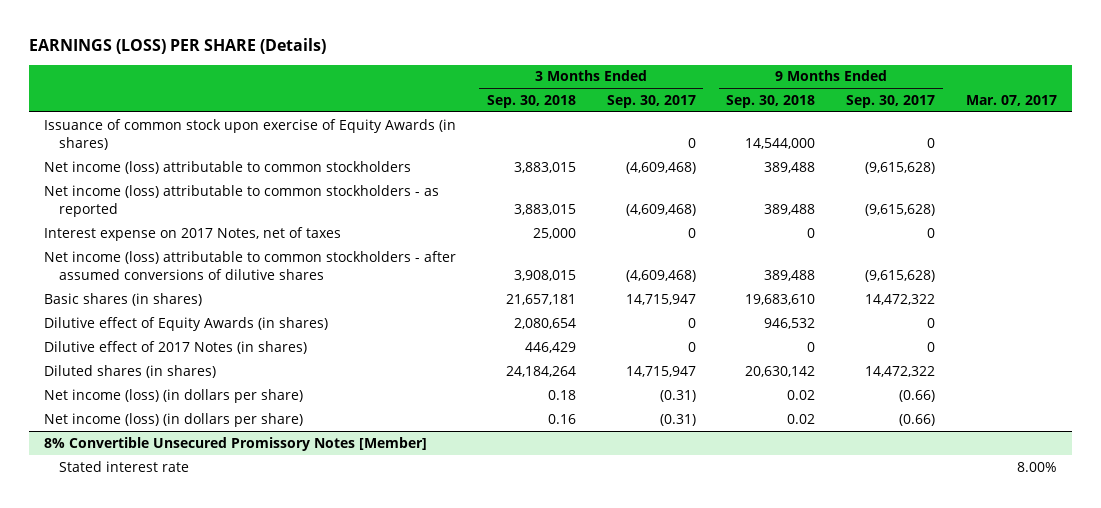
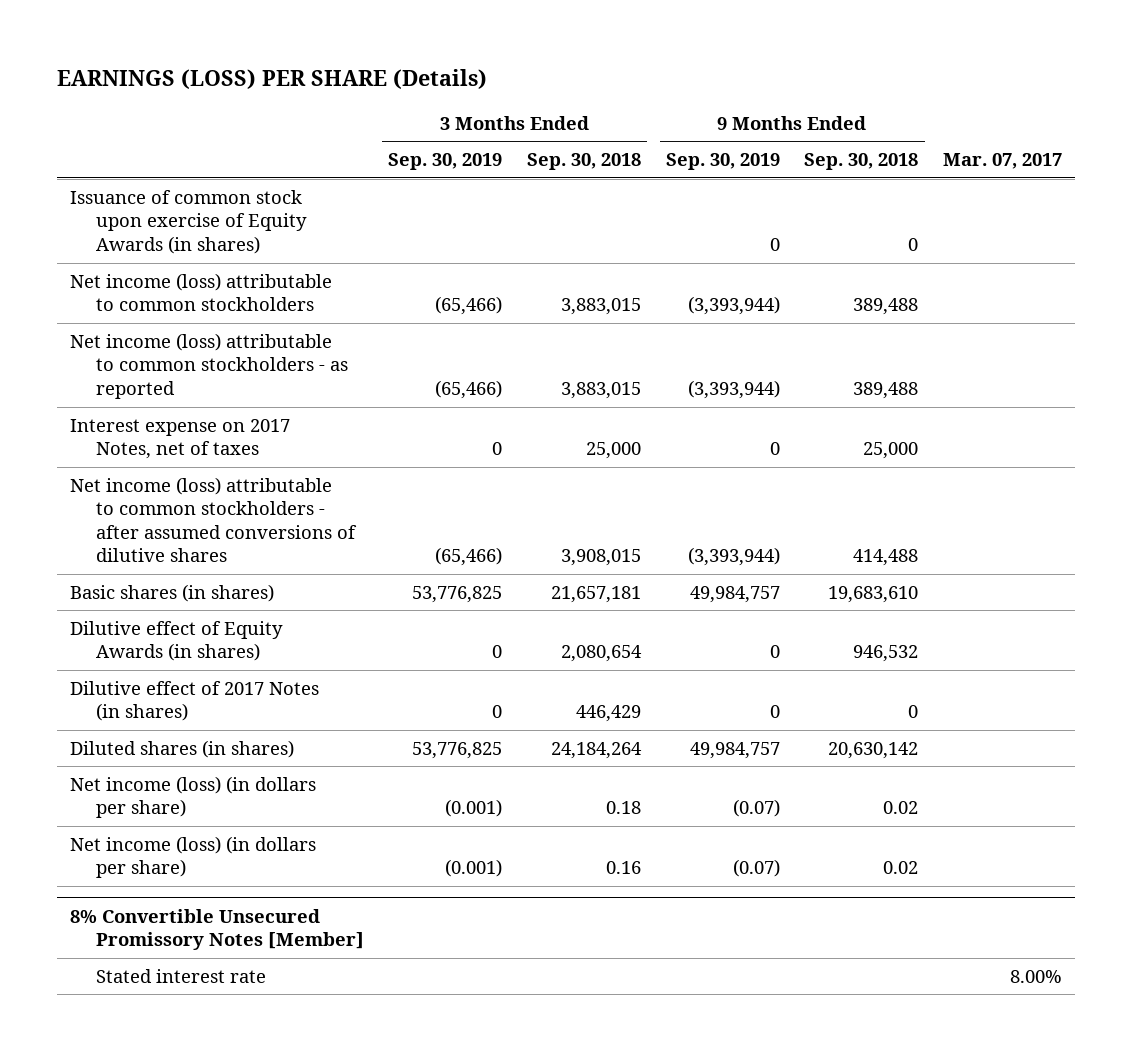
[606,95,696,109] Sep. 30, 2017 -> none
[846,95,936,109] Sep. 30, 2017 -> none
none -> [388,153,503,171] Sep. 30, 2019
none -> [665,153,780,171] Sep. 30, 2019
[745,137,816,149] 14,544,000 -> [908,237,919,251] 0
[807,227,816,238] 0 -> [863,442,919,460] 25,000
[764,269,816,281] 389,488 -> [853,549,919,567] 414,488

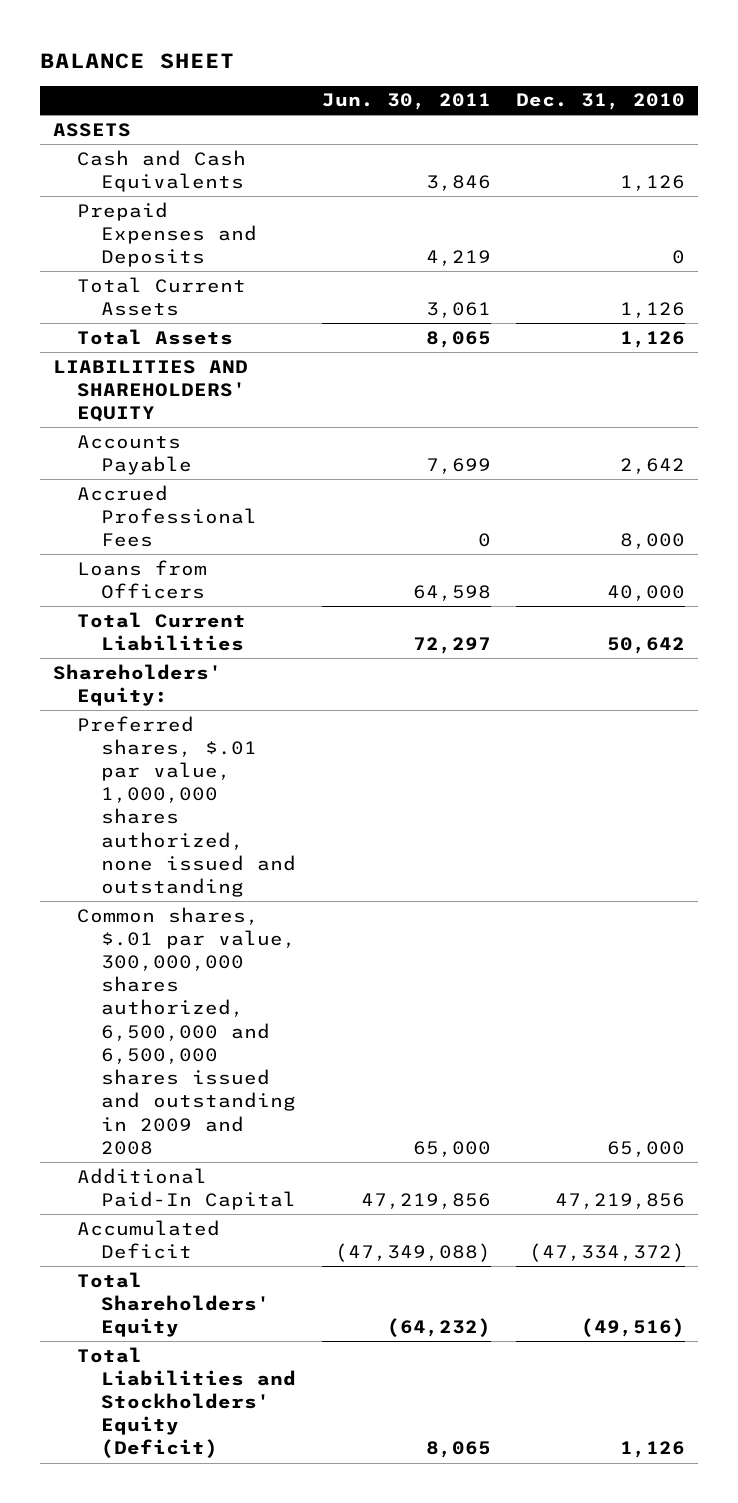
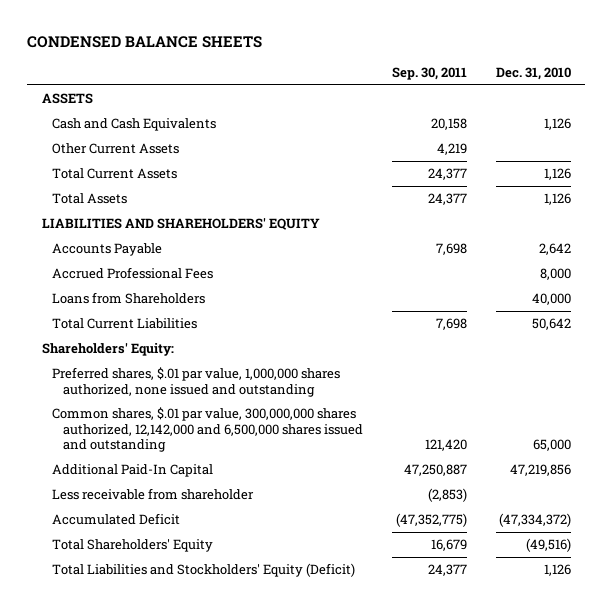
[40,52,236,69] BALANCE SHEET -> [27,36,263,49] CONDENSED BALANCE SHEETS
[321,93,491,111] Jun. 30, 2011 -> none
none -> [391,67,467,81] Sep. 30, 2011
[77,201,258,268] Prepaid Expenses and Deposits -> none
none -> [52,142,180,154] Other Current Assets
[77,559,208,599] Loans from Officers -> [52,291,206,304] Loans from Shareholders
[77,906,297,1155] Common shares, $.01 par value, 300,000,000 shares authorized, 6,500,000 and 6,500,000 shares issued and outstanding in 2009 and 2008 -> [52,406,363,453] Common shares, $.01 par value, 300,000,000 shares authorized, 12,142,000 and 6,500,000 shares issued and outstanding
none -> [52,487,255,500] Less receivable from shareholder

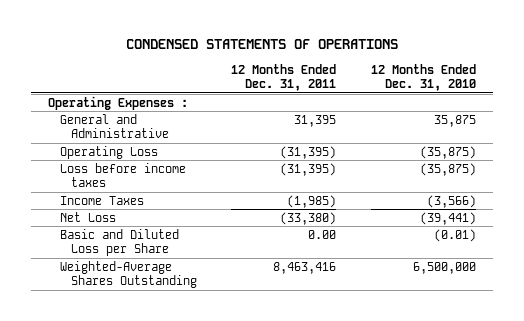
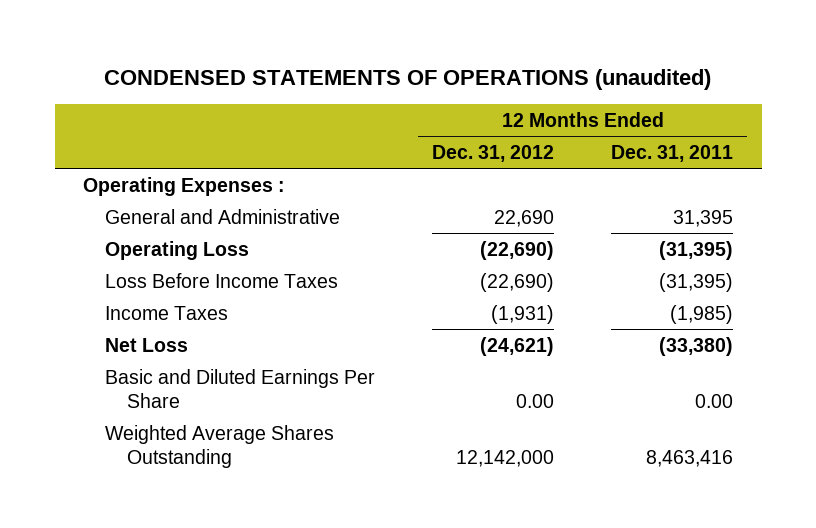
[125,39,398,50] CONDENSED STATEMENTS OF OPERATIONS -> [104,68,712,90] CONDENSED STATEMENTS OF OPERATIONS (unaudited)
[370,63,476,92] 12 Months Ended Dec. 31, 2010 -> none
none -> [432,144,555,162] Dec. 31, 2012
[59,162,186,188] Loss before income taxes -> [105,272,339,288] Loss Before Income Taxes
[59,228,179,257] Basic and Diluted Loss per Share -> [105,368,376,408] Basic and Diluted Earnings Per Share
[59,260,197,289] Weighted-Average Shares Outstanding -> [105,424,335,468] Weighted Average Shares Outstanding

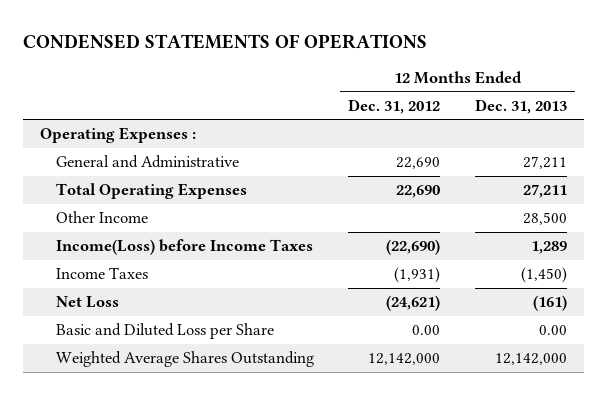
[104,68,712,90] CONDENSED STATEMENTS OF OPERATIONS (unaudited) -> [22,33,427,49] CONDENSED STATEMENTS OF OPERATIONS
[611,144,734,162] Dec. 31, 2011 -> none
none -> [474,98,567,114] Dec. 31, 2013
[105,240,250,260] Operating Loss -> [55,183,247,200] Total Operating Expenses
[480,240,555,260] (22,690) -> [396,185,441,199] 22,690
none -> [55,211,148,224] Other Income
[105,272,339,288] Loss Before Income Taxes -> [55,239,313,256] Income(Loss) before Income Taxes
[105,368,376,408] Basic and Diluted Earnings Per Share -> [55,323,274,340] Basic and Diluted Loss per Share

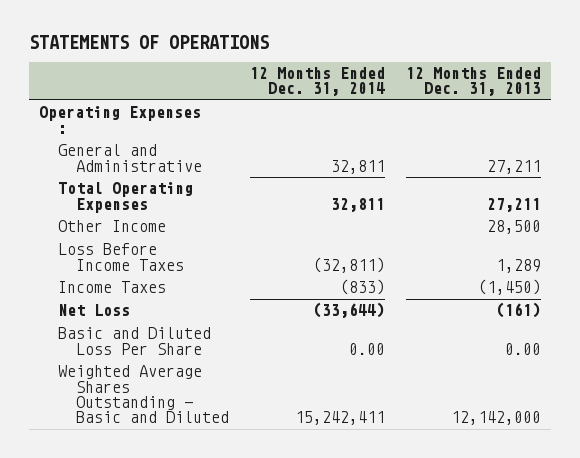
[22,33,427,49] CONDENSED STATEMENTS OF OPERATIONS -> [28,34,269,49] STATEMENTS OF OPERATIONS
[348,98,441,114] Dec. 31, 2012 -> none
none -> [250,66,386,97] 12 Months Ended Dec. 31, 2014
[55,239,313,256] Income(Loss) before Income Taxes -> [57,243,185,271] Loss Before Income Taxes
[55,323,274,340] Basic and Diluted Loss per Share -> [57,327,211,355] Basic and Diluted Loss Per Share
[55,351,314,368] Weighted Average Shares Outstanding -> [57,365,230,424] Weighted Average Shares Outstanding - Basic and Diluted

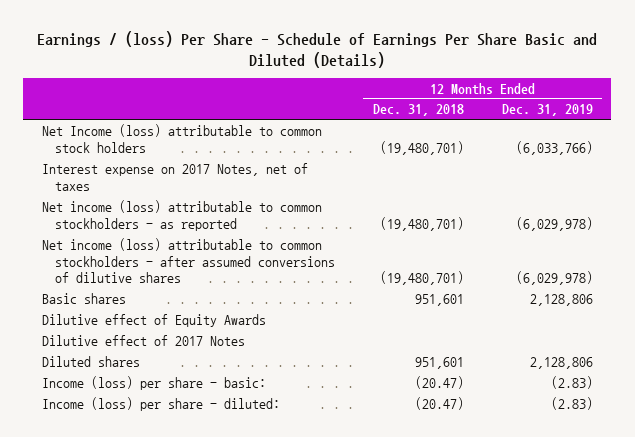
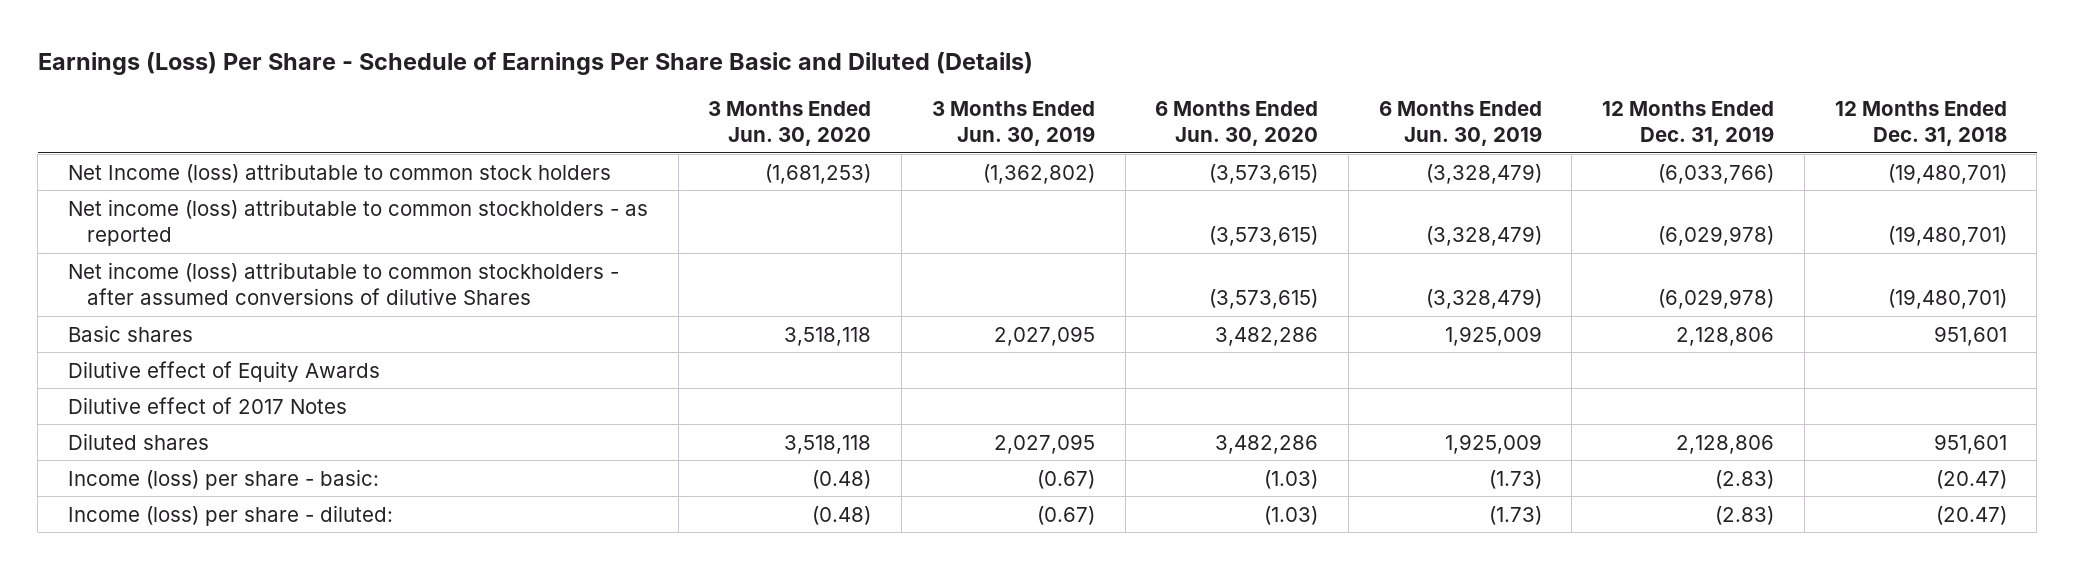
[37,31,598,68] Earnings / (loss) Per Share - Schedule of Earnings Per Share Basic and Diluted (Details) -> [37,51,1033,75] Earnings (Loss) Per Share - Schedule of Earnings Per Share Basic and Diluted (Details)
none -> [708,100,872,146] 3 Months Ended Jun. 30, 2020
none -> [931,100,1095,146] 3 Months Ended Jun. 30, 2019
none -> [1155,100,1319,146] 6 Months Ended Jun. 30, 2020
none -> [1378,100,1542,146] 6 Months Ended Jun. 30, 2019
[42,162,309,191] Interest expense on 2017 Notes, net of taxes -> none
[42,237,335,284] Net income (loss) attributable to common stockholders - after assumed conversions of dilutive shares -> [67,261,619,305] Net income (loss) attributable to common stockholders - after assumed conversions of dilutive Shares

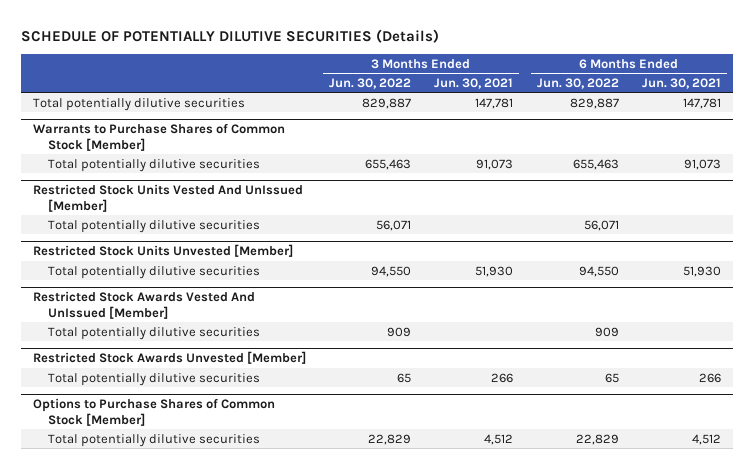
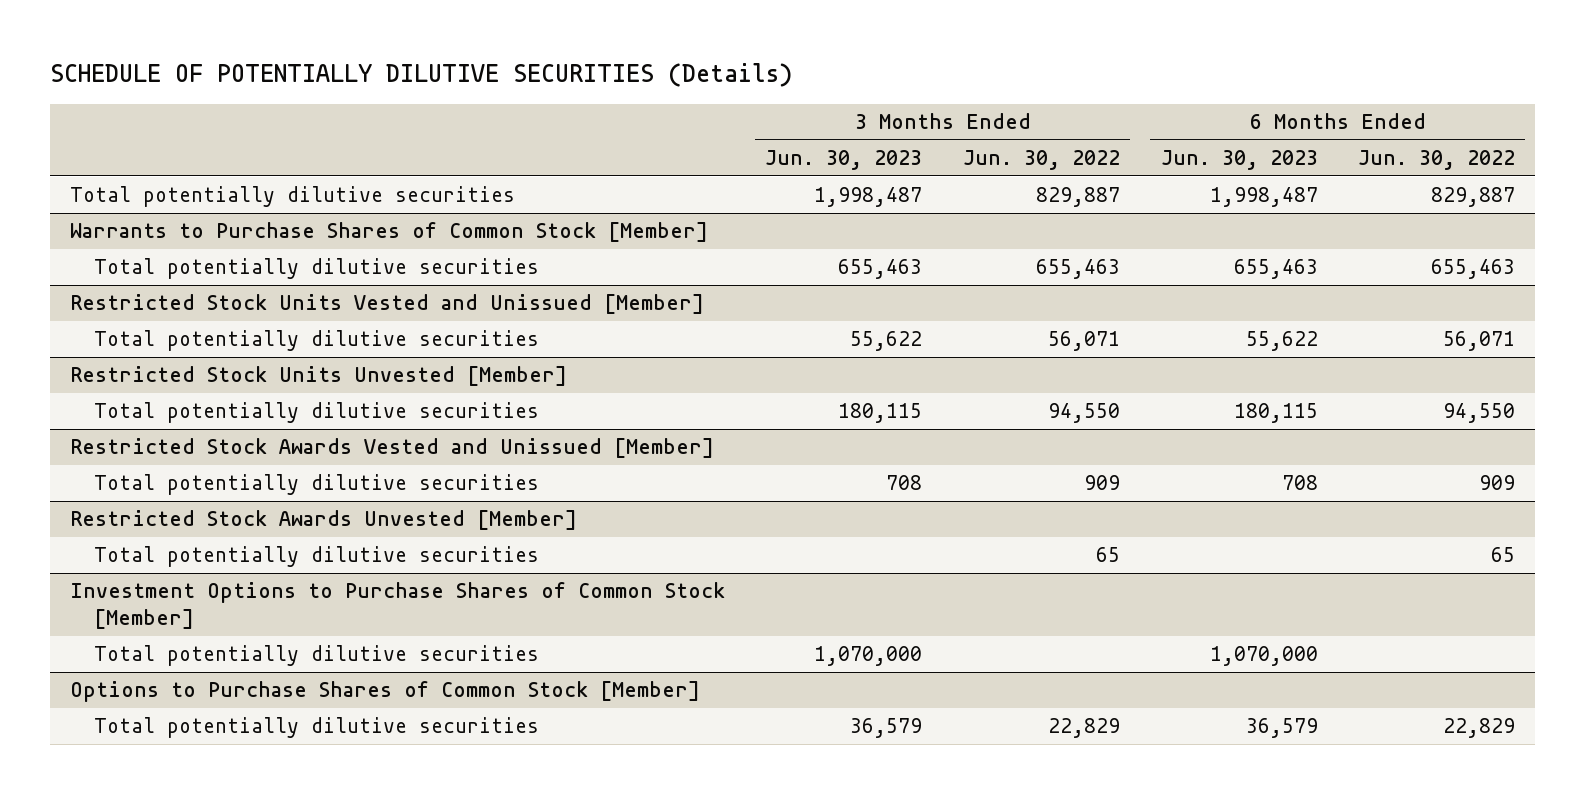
[434,77,514,89] Jun. 30, 2021 -> none
[641,77,721,89] Jun. 30, 2021 -> none
none -> [765,149,923,170] Jun. 30, 2023
none -> [1160,149,1318,170] Jun. 30, 2023
[32,184,303,212] Restricted Stock Units Vested And UnIssued [Member] -> [69,294,704,315] Restricted Stock Units Vested and Unissued [Member]
[32,291,255,319] Restricted Stock Awards Vested And UnIssued [Member] -> [69,438,714,459] Restricted Stock Awards Vested and Unissued [Member]
none -> [69,582,725,629] Investment Options to Purchase Shares of Common Stock [Member]
none -> [94,645,540,667] Total potentially dilutive securities

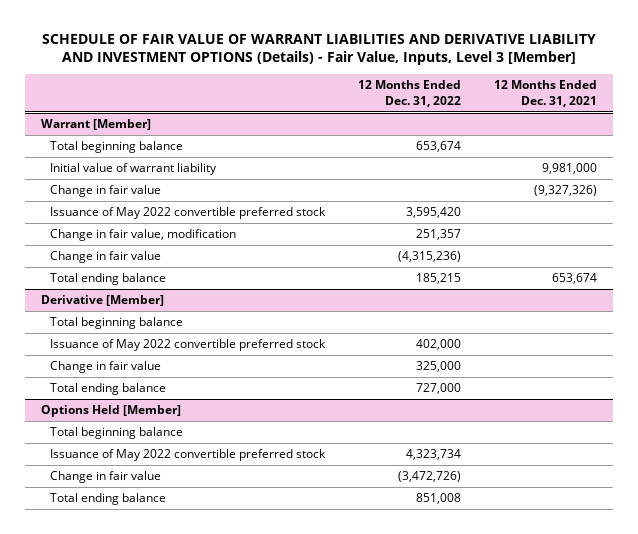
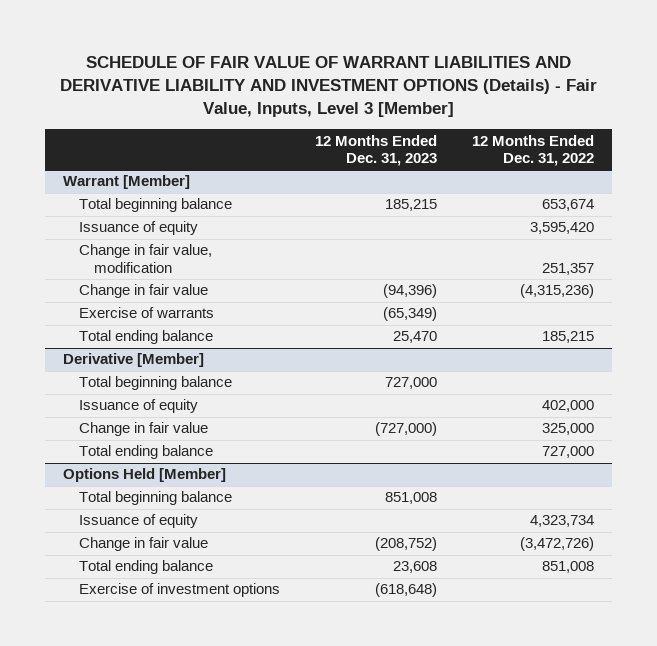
[493,80,597,107] 12 Months Ended Dec. 31, 2021 -> none
none -> [314,134,437,166] 12 Months Ended Dec. 31, 2023
[50,163,218,176] Initial value of warrant liability -> none
[50,185,162,198] Change in fair value -> none
[50,207,327,220] Issuance of May 2022 convertible preferred stock -> [78,221,198,236] Issuance of equity
none -> [78,307,214,319] Exercise of warrants
[50,339,327,352] Issuance of May 2022 convertible preferred stock -> [78,399,198,414] Issuance of equity
[50,449,327,462] Issuance of May 2022 convertible preferred stock -> [78,514,198,529] Issuance of equity
none -> [78,583,280,598] Exercise of investment options

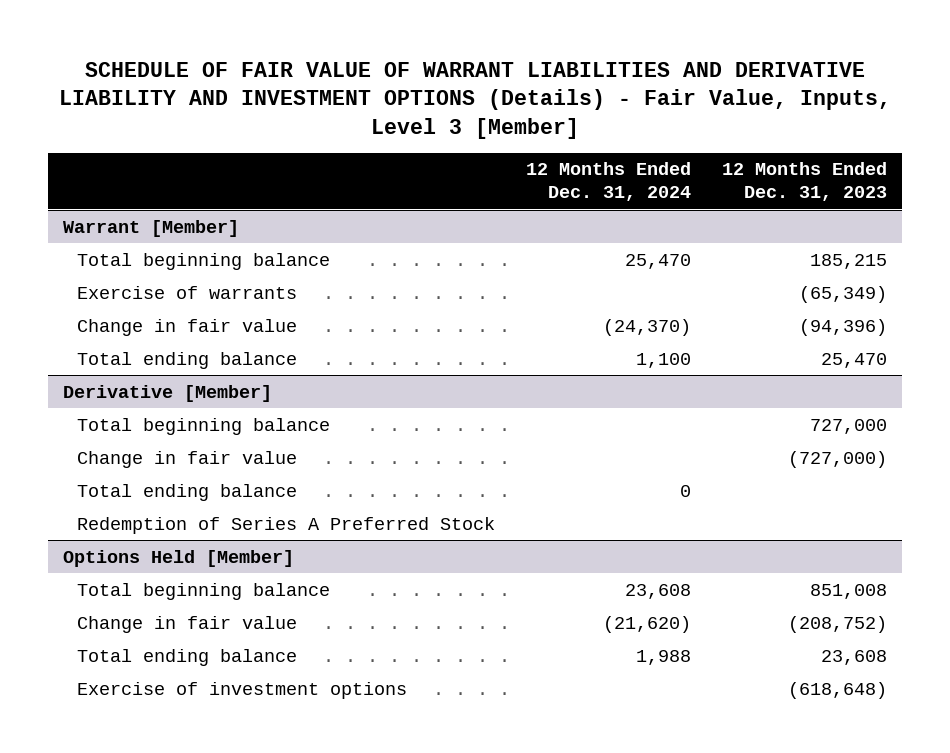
[472,134,595,166] 12 Months Ended Dec. 31, 2022 -> none
none -> [525,162,691,202] 12 Months Ended Dec. 31, 2024
[78,221,198,236] Issuance of equity -> none
[78,244,212,273] Change in fair value, modification -> none
[78,284,208,299] Change in fair value -> [76,318,297,336] Change in fair value
[78,399,198,414] Issuance of equity -> none
none -> [76,516,495,534] Redemption of Series A Preferred Stock
[78,514,198,529] Issuance of equity -> none

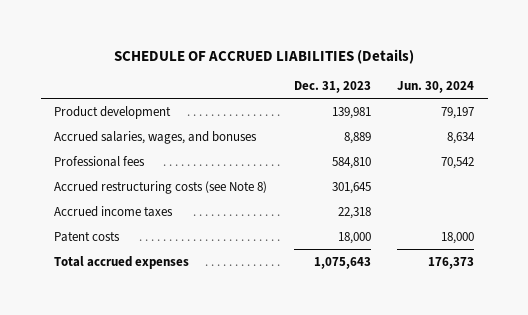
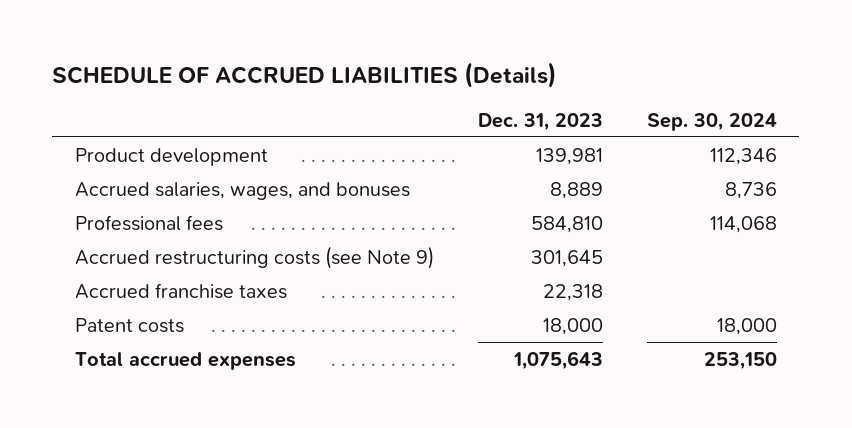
[397,81,475,94] Jun. 30, 2024 -> none
none -> [647,112,778,131] Sep. 30, 2024
[53,180,267,194] Accrued restructuring costs (see Note 8) -> [74,245,434,269] Accrued restructuring costs (see Note 9)
[53,205,173,217] Accrued income taxes -> [74,282,287,299] Accrued franchise taxes

